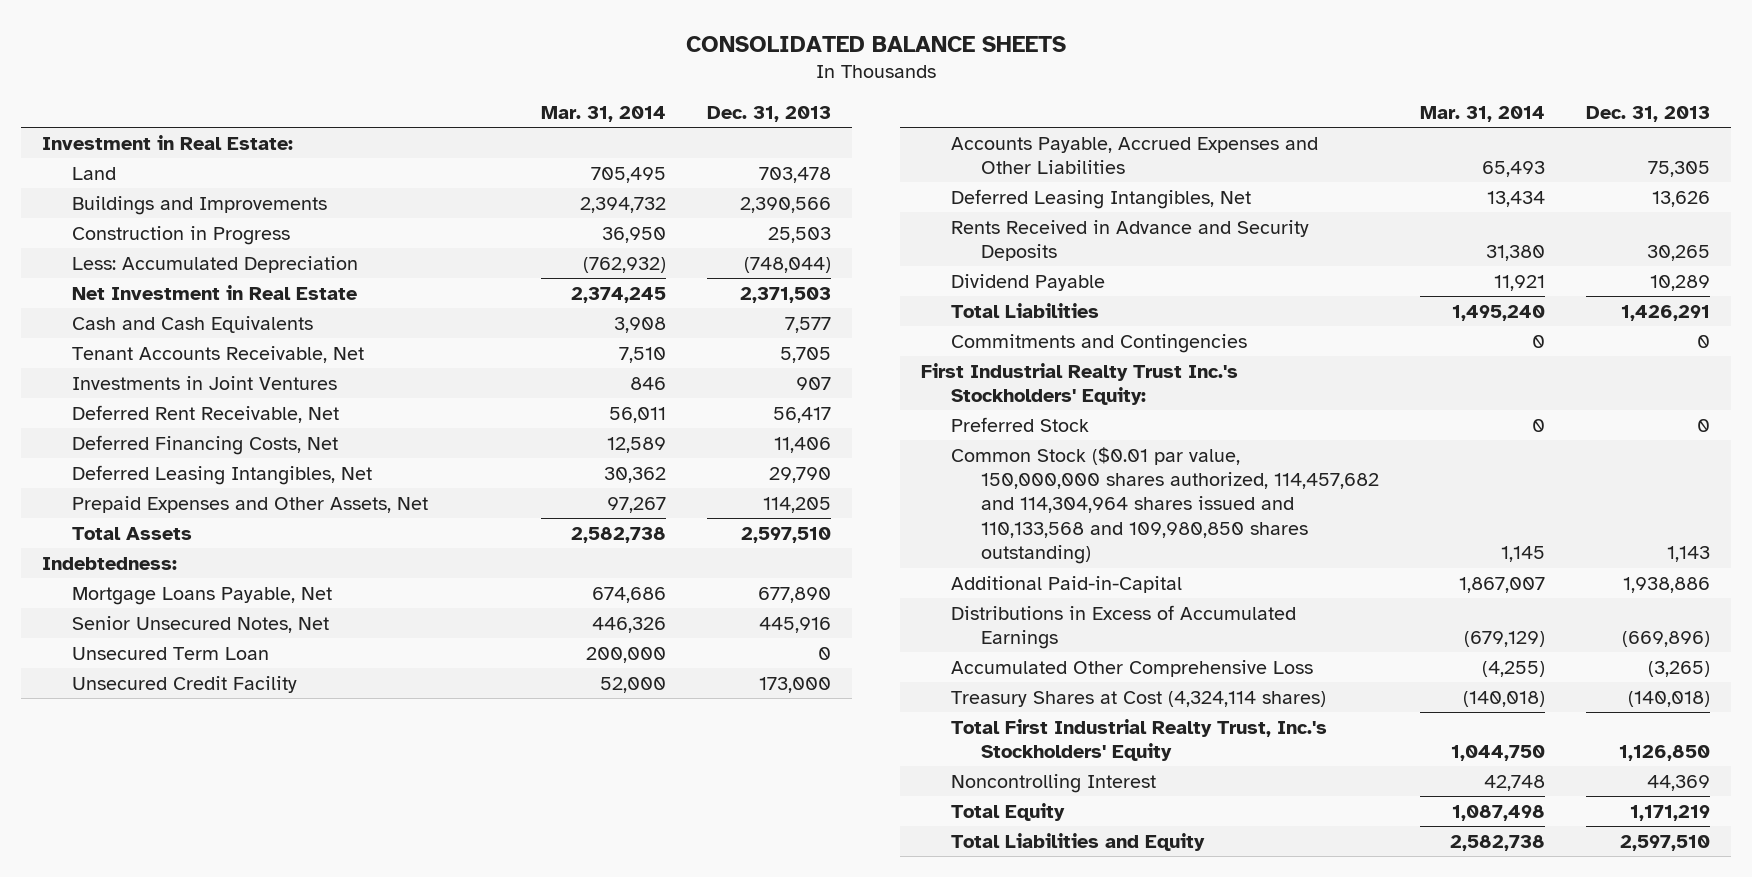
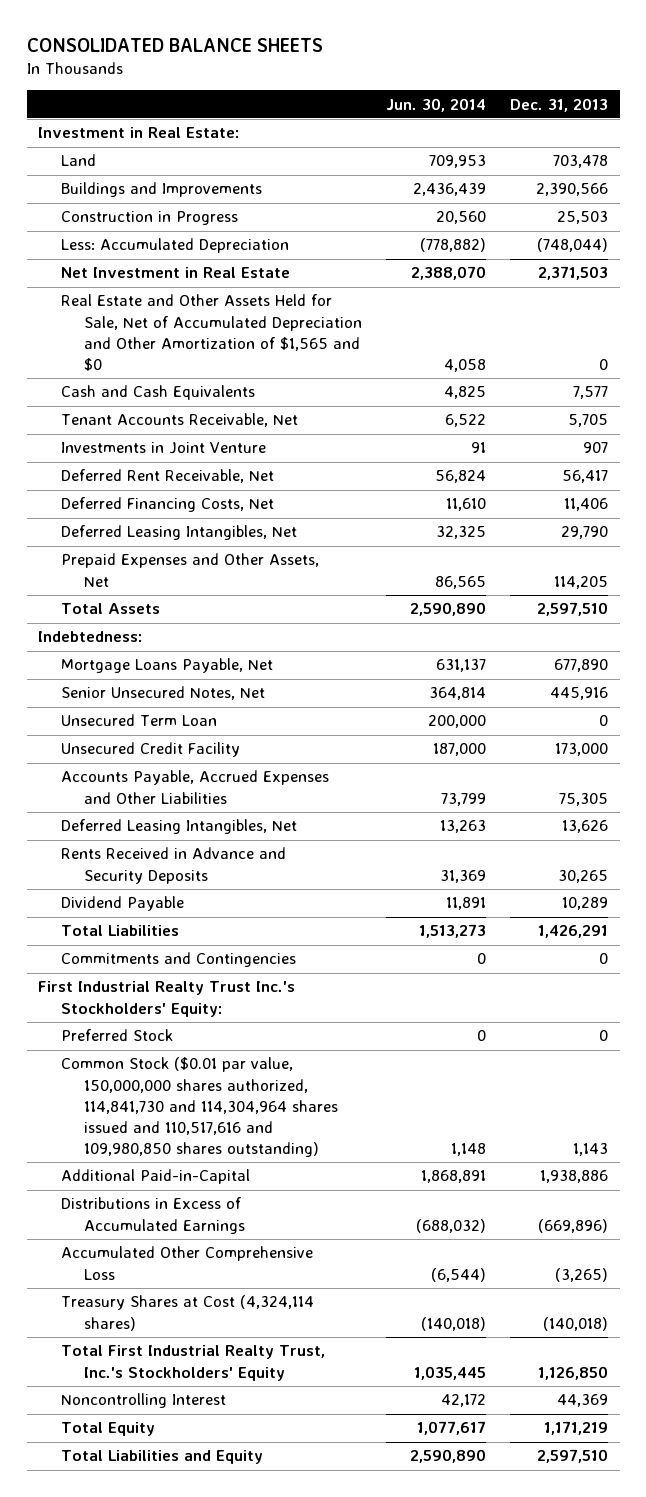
[541,105,667,122] Mar. 31, 2014 -> none
none -> [386,97,487,112] Jun. 30, 2014
none -> [61,294,363,371] Real Estate and Other Assets Held for Sale, Net of Accumulated Depreciation and Other Amortization of $1,565 and $0
[72,375,338,390] Investments in Joint Ventures -> [61,442,267,455] Investments in Joint Venture
[950,446,1380,565] Common Stock ($0.01 par value, 150,000,000 shares authorized, 114,457,682 and 114,304,964 shares issued and 110,133,568 and 109,980,850 shares outstanding) -> [61,1057,339,1158] Common Stock ($0.01 par value, 150,000,000 shares authorized, 114,841,730 and 114,304,964 shares issued and 110,517,616 and 109,980,850 shares outstanding)

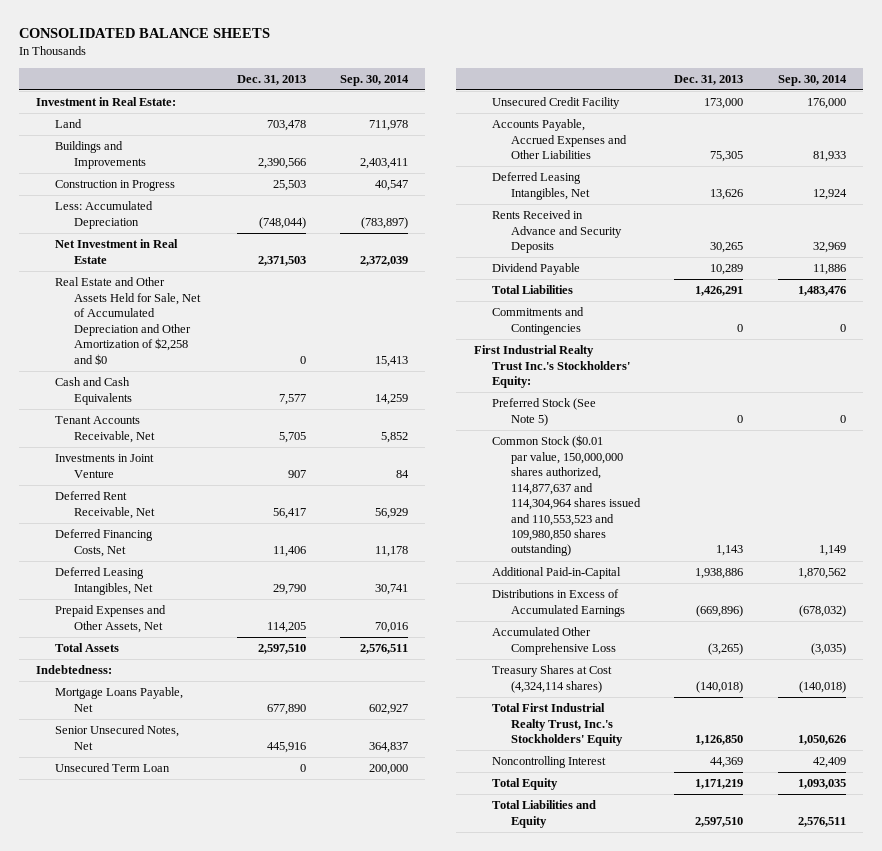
[386,97,487,112] Jun. 30, 2014 -> none
none -> [340,74,410,86] Sep. 30, 2014
[61,294,363,371] Real Estate and Other Assets Held for Sale, Net of Accumulated Depreciation and Other Amortization of $1,565 and $0 -> [55,277,202,365] Real Estate and Other Assets Held for Sale, Net of Accumulated Depreciation and Other Amortization of $2,258 and $0
[61,1029,174,1042] Preferred Stock -> [492,398,597,426] Preferred Stock (See Note 5)
[61,1057,339,1158] Common Stock ($0.01 par value, 150,000,000 shares authorized, 114,841,730 and 114,304,964 shares issued and 110,517,616 and 109,980,850 shares outstanding) -> [492,435,642,557] Common Stock ($0.01 par value, 150,000,000 shares authorized, 114,877,637 and 114,304,964 shares issued and 110,553,523 and 109,980,850 shares outstanding)

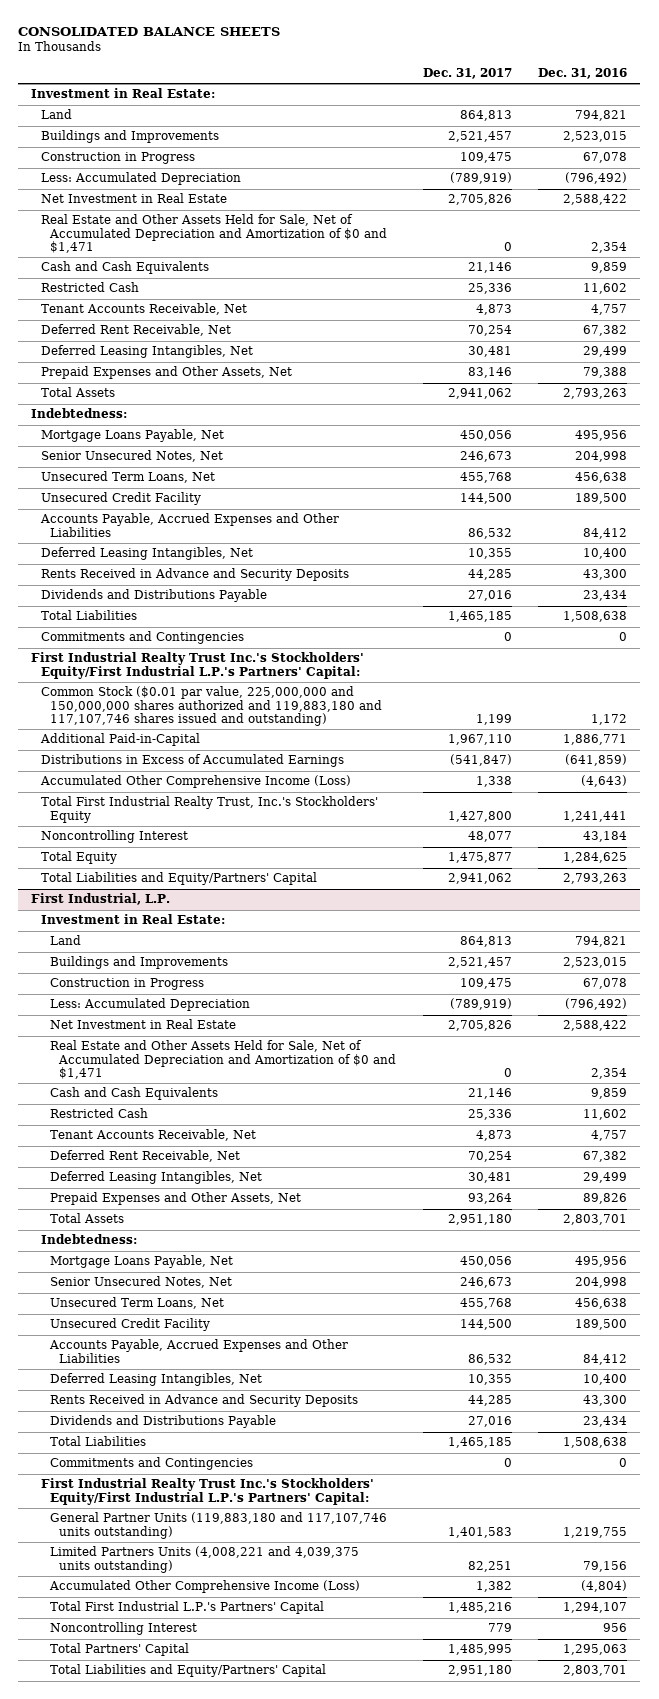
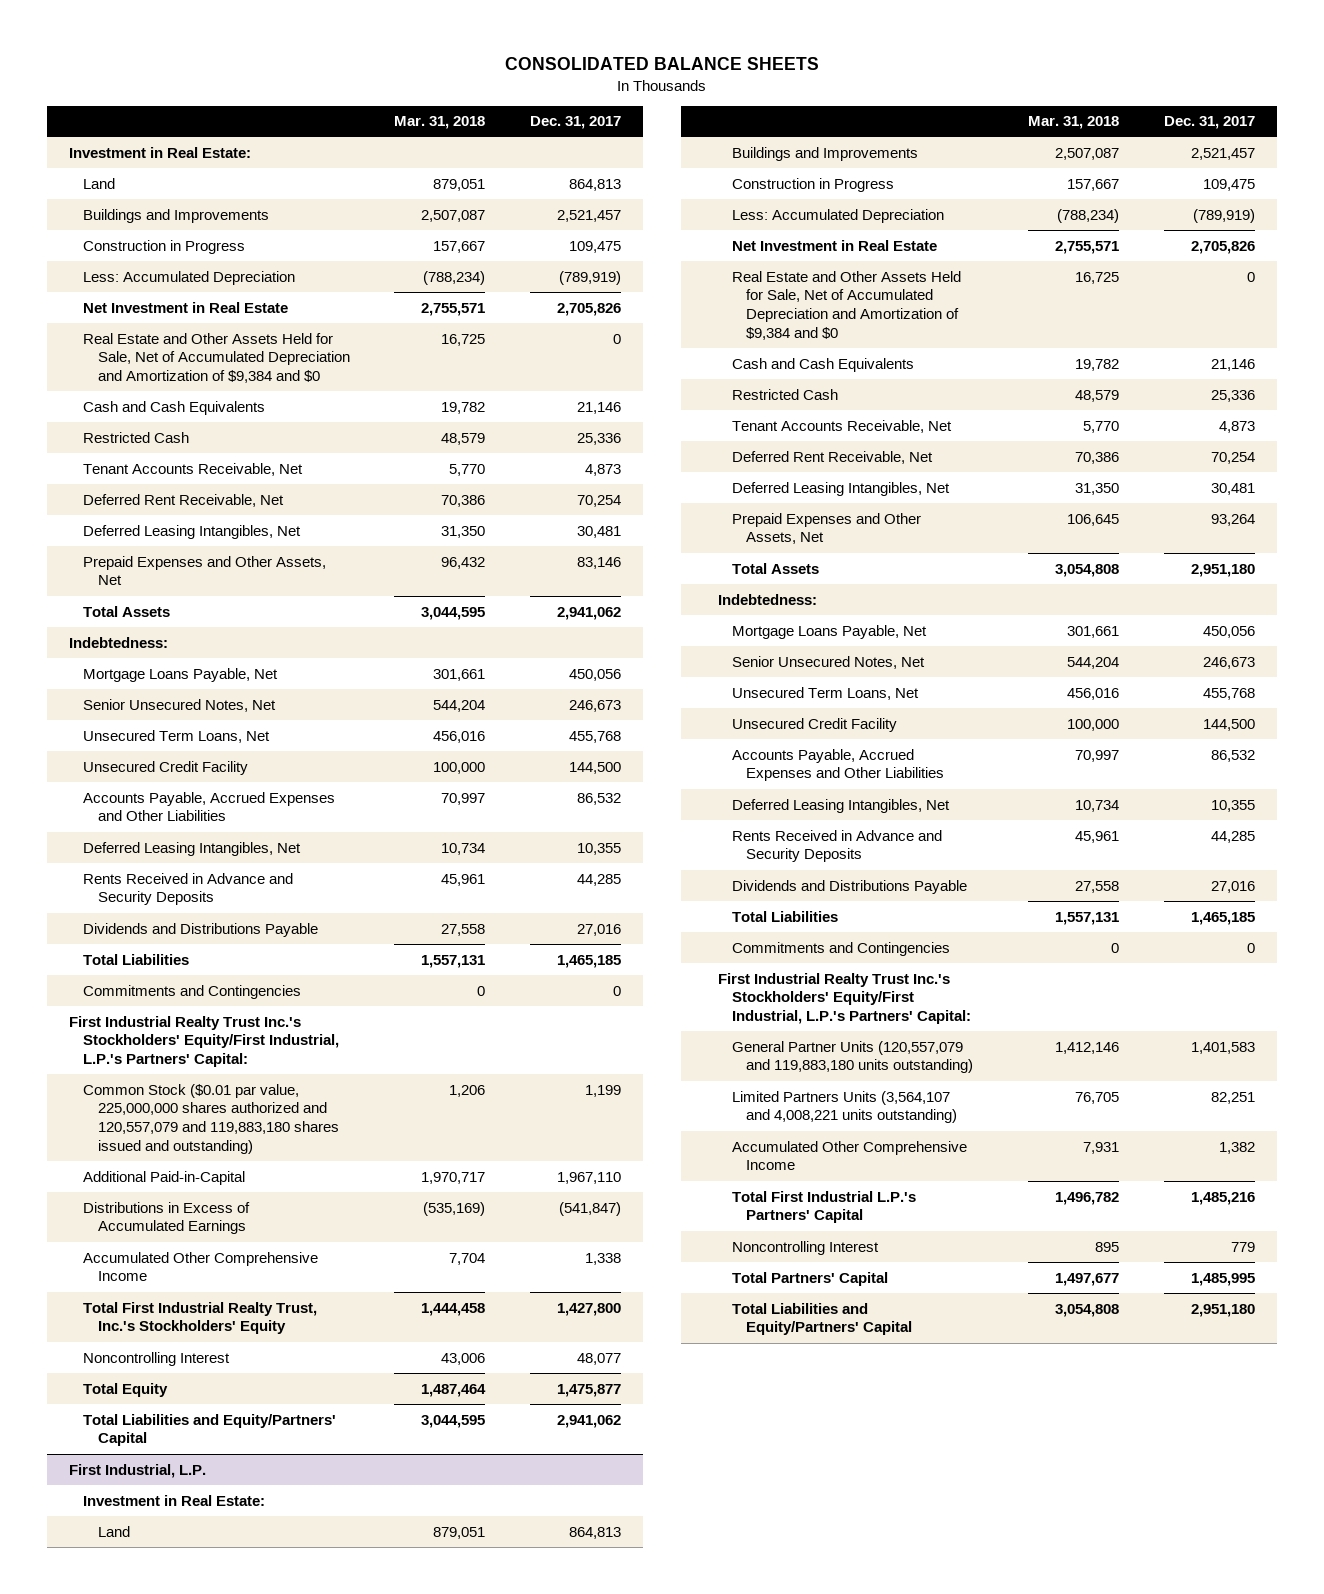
[538,67,628,79] Dec. 31, 2016 -> none
none -> [394,116,486,130] Mar. 31, 2018
[40,214,388,253] Real Estate and Other Assets Held for Sale, Net of Accumulated Depreciation and Amortization of $0 and $1,471 -> [83,332,350,384] Real Estate and Other Assets Held for Sale, Net of Accumulated Depreciation and Amortization of $9,384 and $0
[31,652,365,679] First Industrial Realty Trust Inc.'s Stockholders' Equity/First Industrial L.P.'s Partners' Capital: -> [69,1015,340,1068] First Industrial Realty Trust Inc.'s Stockholders' Equity/First Industrial, L.P.'s Partners' Capital:
[40,686,383,726] Common Stock ($0.01 par value, 225,000,000 and 150,000,000 shares authorized and 119,883,180 and 117,107,746 shares issued and outstanding) -> [83,1083,339,1155] Common Stock ($0.01 par value, 225,000,000 shares authorized and 120,557,079 and 119,883,180 shares issued and outstanding)
[39,775,351,789] Accumulated Other Comprehensive Income (Loss) -> [83,1251,319,1282] Accumulated Other Comprehensive Income
[50,1040,397,1079] Real Estate and Other Assets Held for Sale, Net of Accumulated Depreciation and Amortization of $0 and $1,471 -> [731,270,961,341] Real Estate and Other Assets Held for Sale, Net of Accumulated Depreciation and Amortization of $9,384 and $0
[40,1478,374,1505] First Industrial Realty Trust Inc.'s Stockholders' Equity/First Industrial L.P.'s Partners' Capital: -> [717,972,971,1025] First Industrial Realty Trust Inc.'s Stockholders' Equity/First Industrial, L.P.'s Partners' Capital:
[50,1512,388,1539] General Partner Units (119,883,180 and 117,107,746 units outstanding) -> [731,1040,973,1074] General Partner Units (120,557,079 and 119,883,180 units outstanding)
[50,1546,360,1573] Limited Partners Units (4,008,221 and 4,039,375 units outstanding) -> [731,1090,957,1124] Limited Partners Units (3,564,107 and 4,008,221 units outstanding)
[49,1580,361,1594] Accumulated Other Comprehensive Income (Loss) -> [731,1140,967,1171] Accumulated Other Comprehensive Income

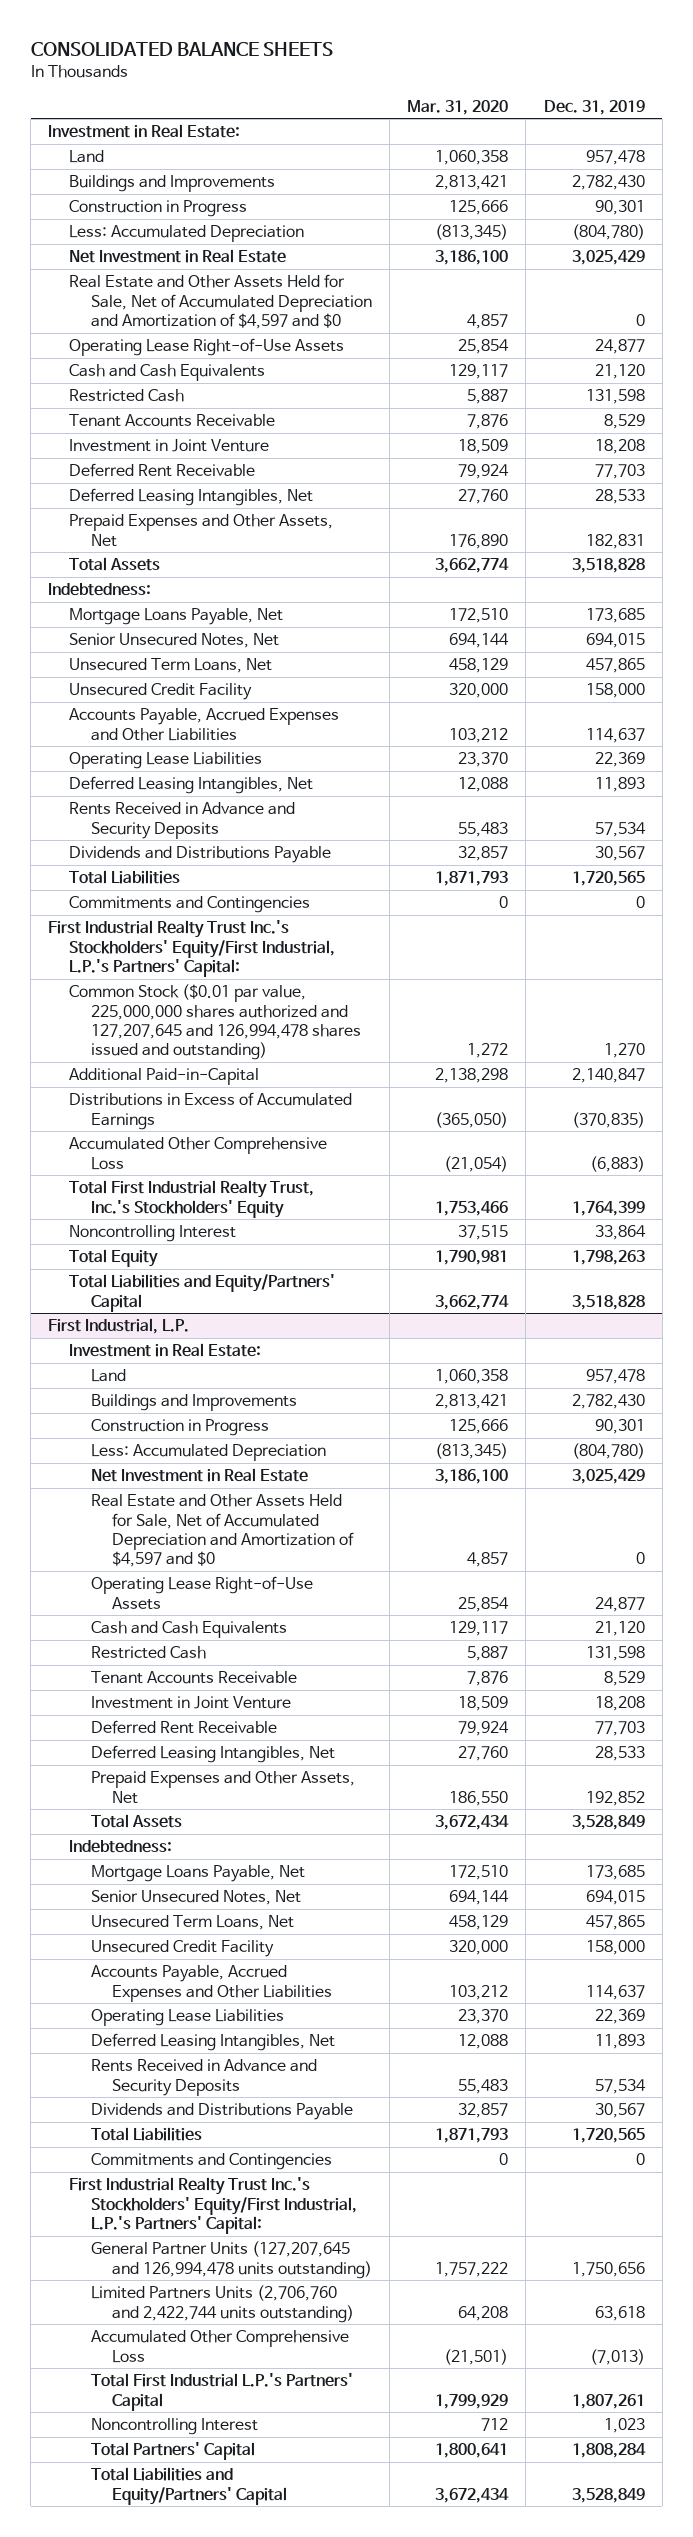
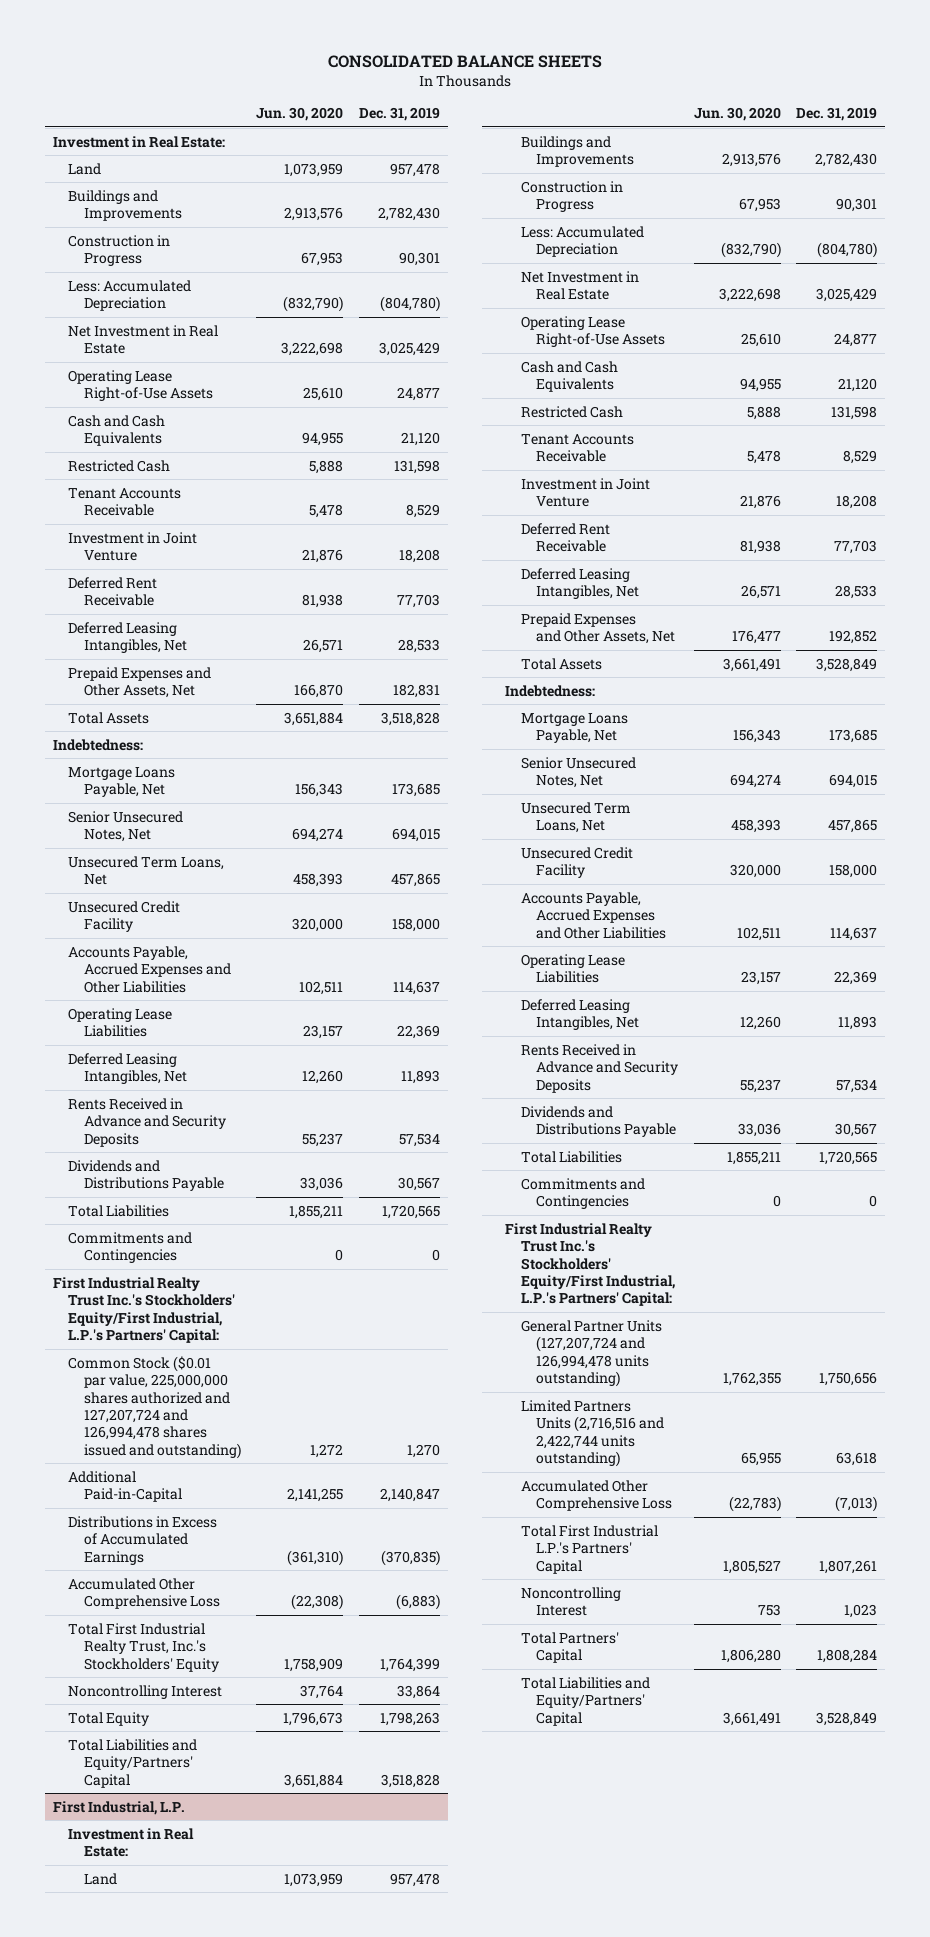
[407,99,509,115] Mar. 31, 2020 -> none
none -> [256,107,344,122] Jun. 30, 2020
[69,274,372,330] Real Estate and Other Assets Held for Sale, Net of Accumulated Depreciation and Amortization of $4,597 and $0 -> none
[69,984,361,1061] Common Stock ($0.01 par value, 225,000,000 shares authorized and 127,207,645 and 126,994,478 shares issued and outstanding) -> [68,1355,241,1459] Common Stock ($0.01 par value, 225,000,000 shares authorized and 127,207,724 and 126,994,478 shares issued and outstanding)
[90,1494,354,1568] Real Estate and Other Assets Held for Sale, Net of Accumulated Depreciation and Amortization of $4,597 and $0 -> none
[90,2241,372,2279] General Partner Units (127,207,645 and 126,994,478 units outstanding) -> [520,1319,662,1387] General Partner Units (127,207,724 and 126,994,478 units outstanding)
[90,2285,354,2323] Limited Partners Units (2,706,760 and 2,422,744 units outstanding) -> [520,1399,664,1467] Limited Partners Units (2,716,516 and 2,422,744 units outstanding)

